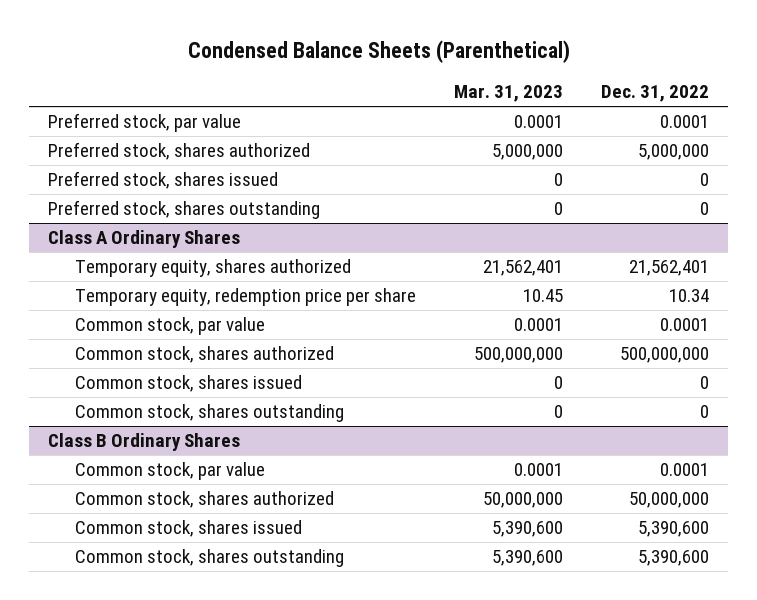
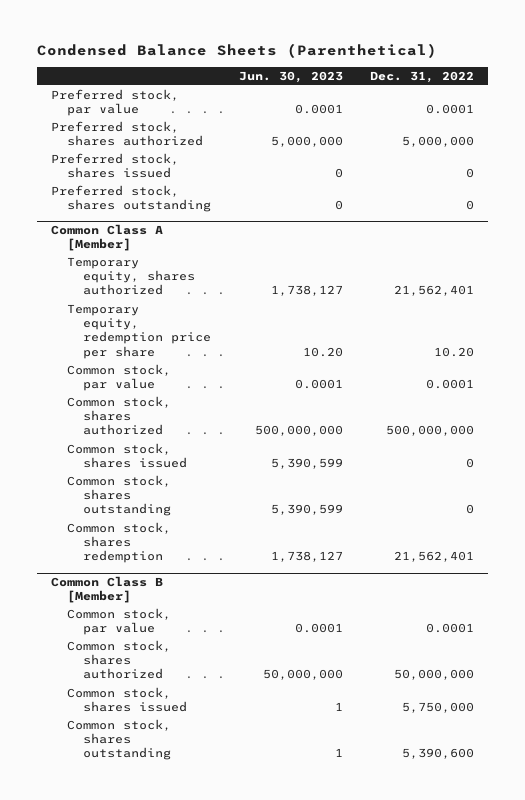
[454,85,564,103] Mar. 31, 2023 -> none
none -> [238,70,343,83] Jun. 30, 2023
[48,230,241,249] Class A Ordinary Shares -> [50,224,163,252] Common Class A [Member]
[669,289,710,303] 10.34 -> [434,346,475,357] 10.20
none -> [66,522,171,564] Common stock, shares redemption
[48,433,241,452] Class B Ordinary Shares -> [50,576,163,604] Common Class B [Member]
[638,521,710,538] 5,390,600 -> [402,702,475,714] 5,750,000

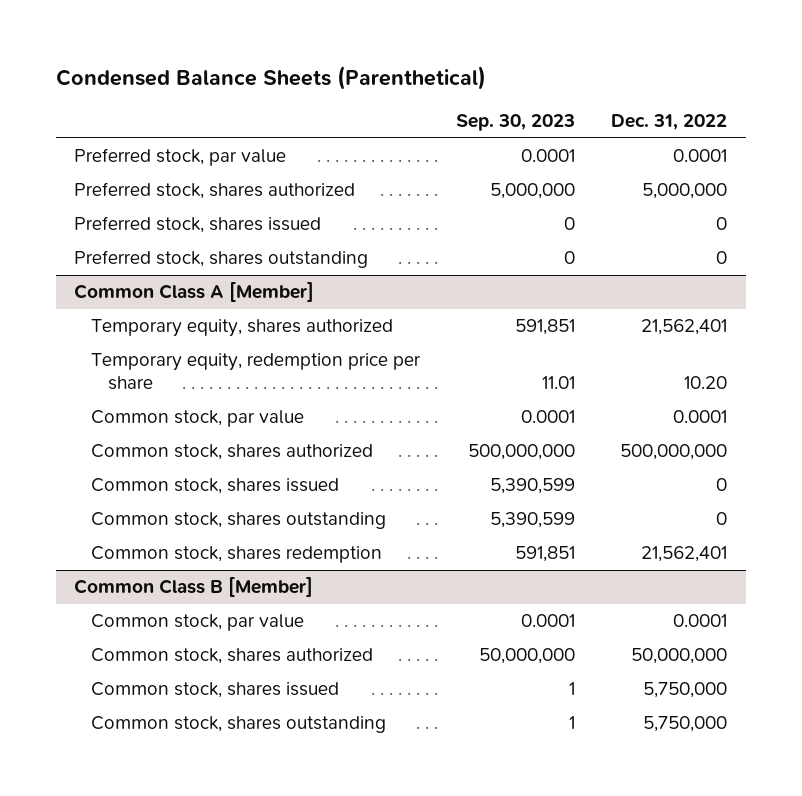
[238,70,343,83] Jun. 30, 2023 -> none
none -> [456,114,576,132] Sep. 30, 2023
[402,748,475,760] 5,390,600 -> [643,716,728,733] 5,750,000

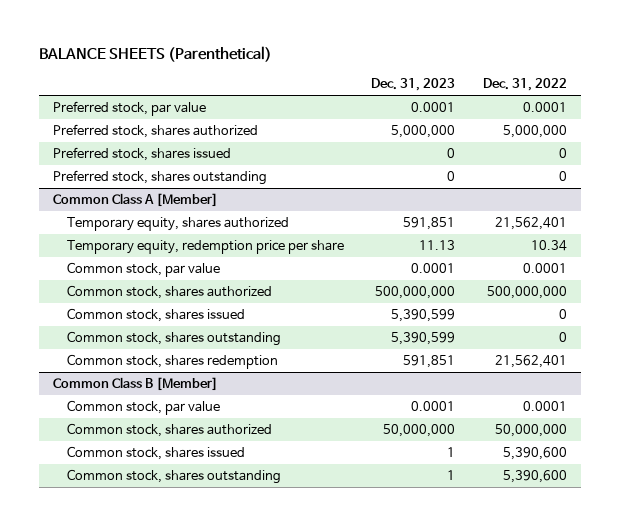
[56,66,487,91] Condensed Balance Sheets (Parenthetical) -> [38,45,272,62] BALANCE SHEETS (Parenthetical)
[456,114,576,132] Sep. 30, 2023 -> none
none -> [371,78,456,92] Dec. 31, 2023
[684,376,728,390] 10.20 -> [530,240,567,252] 10.34
[643,682,728,699] 5,750,000 -> [502,447,567,461] 5,390,600
[643,716,728,733] 5,750,000 -> [502,470,567,484] 5,390,600

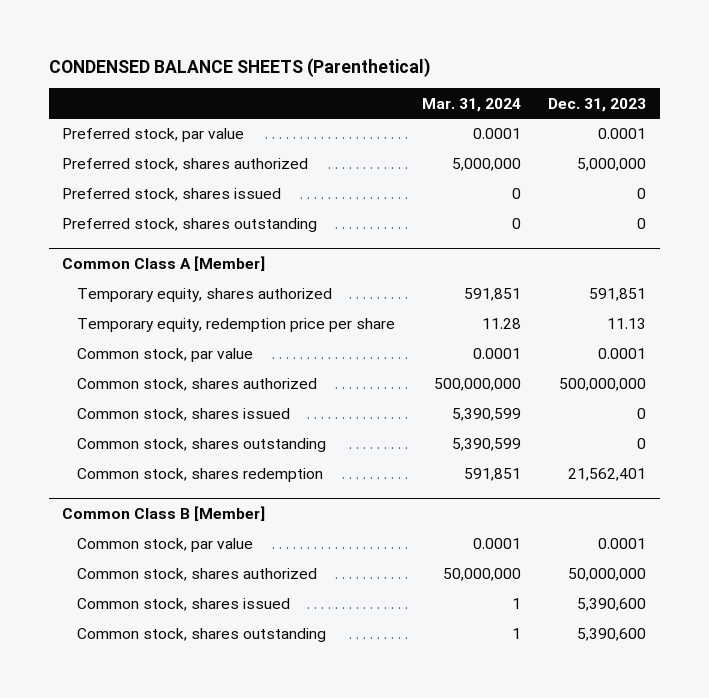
[38,45,272,62] BALANCE SHEETS (Parenthetical) -> [48,57,431,77] CONDENSED BALANCE SHEETS (Parenthetical)
[482,78,567,92] Dec. 31, 2022 -> none
none -> [422,97,522,112] Mar. 31, 2024
[391,309,456,323] 5,390,599 -> [637,408,647,420] 0
[391,332,456,346] 5,390,599 -> [637,438,647,450] 0
[403,355,456,369] 591,851 -> [568,468,647,482] 21,562,401
[447,447,456,458] 1 -> [577,598,647,612] 5,390,600
[447,470,456,481] 1 -> [577,628,647,642] 5,390,600

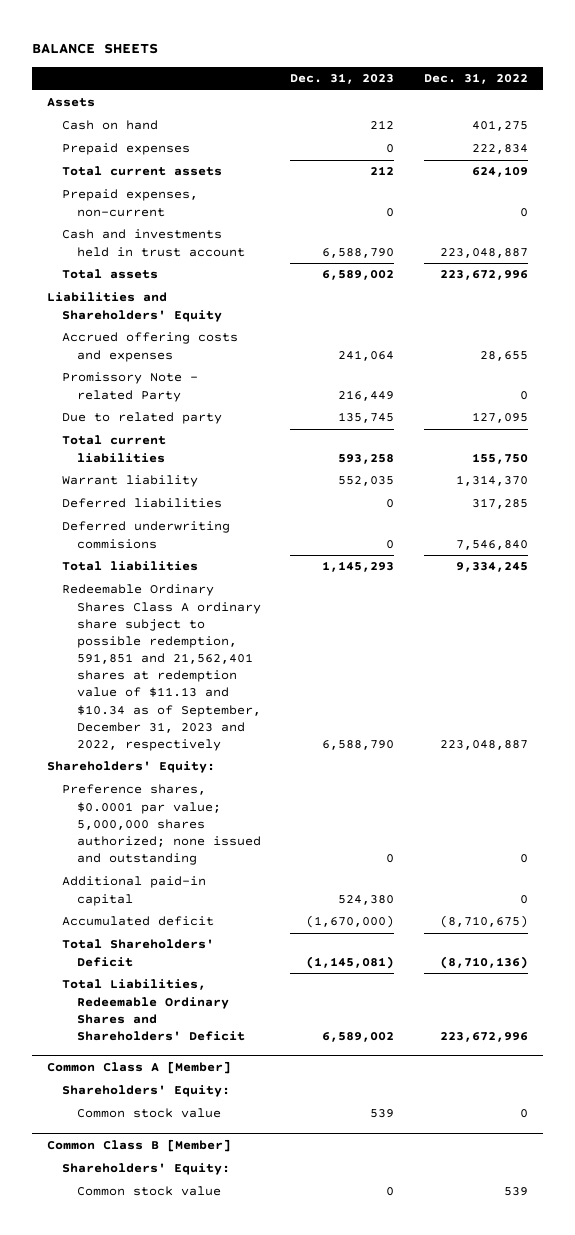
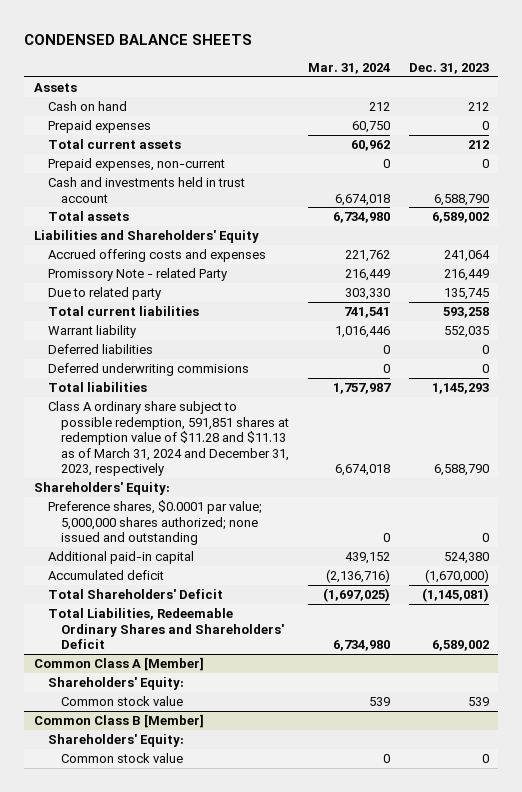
[32,43,159,55] BALANCE SHEETS -> [24,33,253,45] CONDENSED BALANCE SHEETS
[423,73,528,85] Dec. 31, 2022 -> none
none -> [308,63,391,75] Mar. 31, 2024
[61,584,261,751] Redeemable Ordinary Shares Class A ordinary share subject to possible redemption, 591,851 and 21,562,401 shares at redemption value of $11.13 and $10.34 as of September, December 31, 2023 and 2022, respectively -> [47,401,290,477] Class A ordinary share subject to possible redemption, 591,851 shares at redemption value of $11.28 and $11.13 as of March 31, 2024 and December 31, 2023, respectively

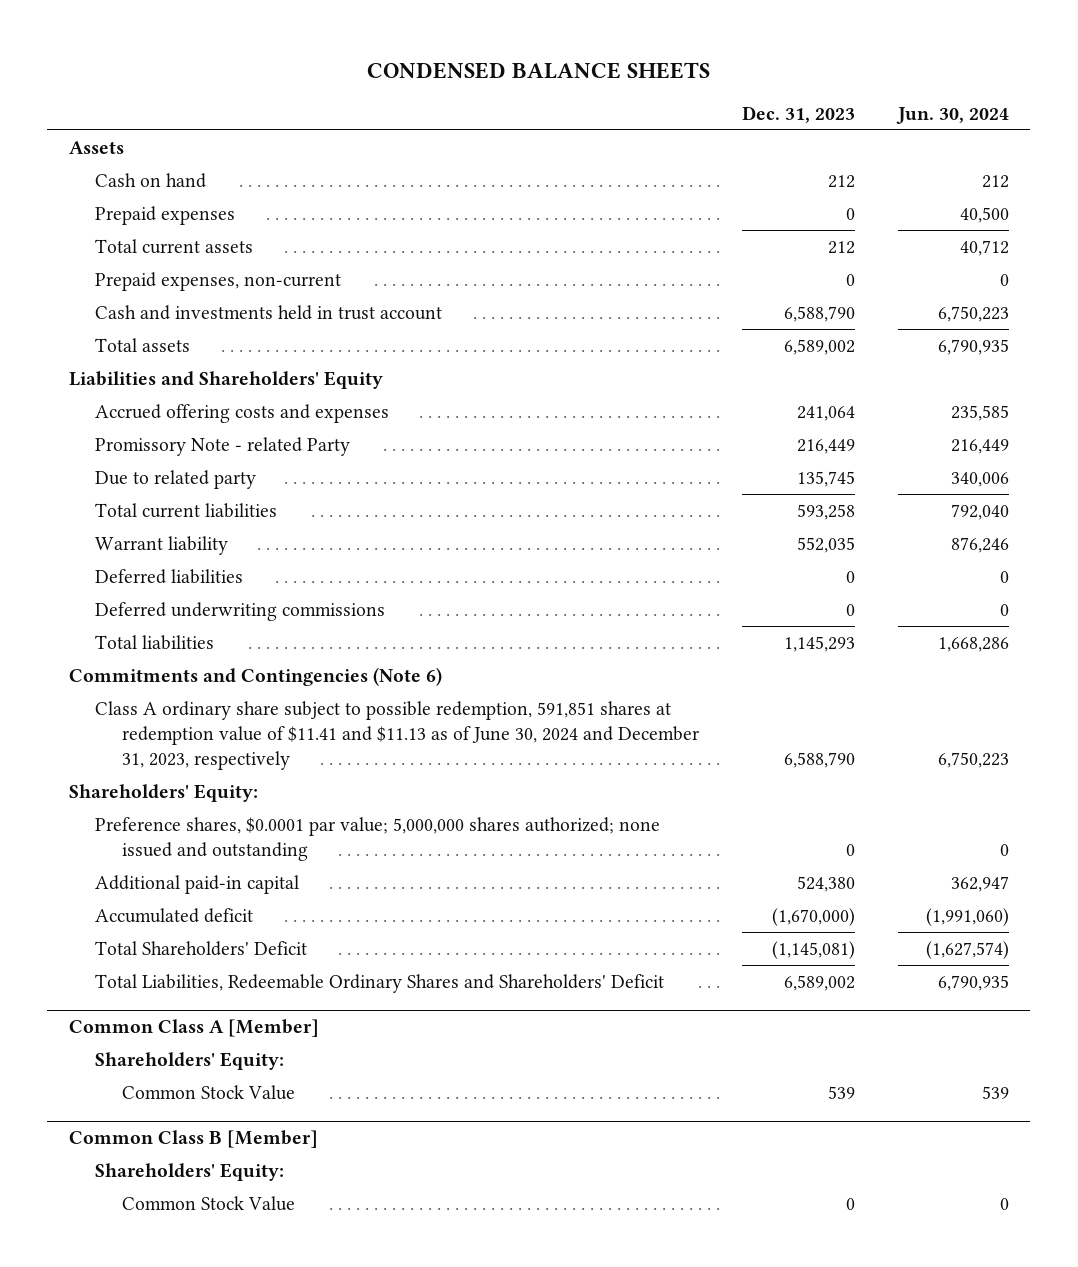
[308,63,391,75] Mar. 31, 2024 -> none
none -> [895,106,1009,124] Jun. 30, 2024
[47,363,249,377] Deferred underwriting commisions -> [95,601,386,621] Deferred underwriting commissions
none -> [68,666,442,686] Commitments and Contingencies (Note 6)
[47,401,290,477] Class A ordinary share subject to possible redemption, 591,851 shares at redemption value of $11.28 and $11.13 as of March 31, 2024 and December 31, 2023, respectively -> [95,700,699,770] Class A ordinary share subject to possible redemption, 591,851 shares at redemption value of $11.41 and $11.13 as of June 30, 2024 and December 31, 2023, respectively
[61,696,184,707] Common stock value -> [121,1084,295,1100] Common Stock Value
[61,753,184,764] Common stock value -> [121,1195,295,1211] Common Stock Value

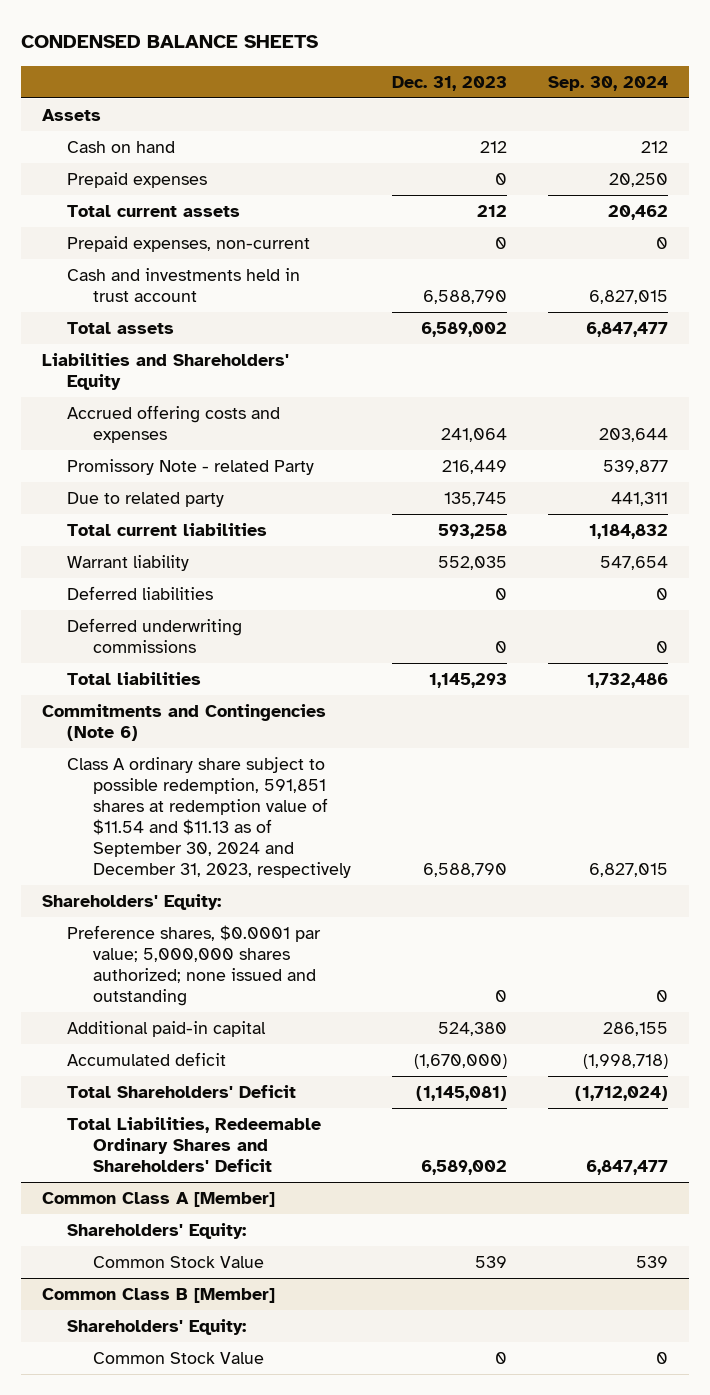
[895,106,1009,124] Jun. 30, 2024 -> none
none -> [548,75,669,91] Sep. 30, 2024
[95,700,699,770] Class A ordinary share subject to possible redemption, 591,851 shares at redemption value of $11.41 and $11.13 as of June 30, 2024 and December 31, 2023, respectively -> [67,757,351,879] Class A ordinary share subject to possible redemption, 591,851 shares at redemption value of $11.54 and $11.13 as of September 30, 2024 and December 31, 2023, respectively

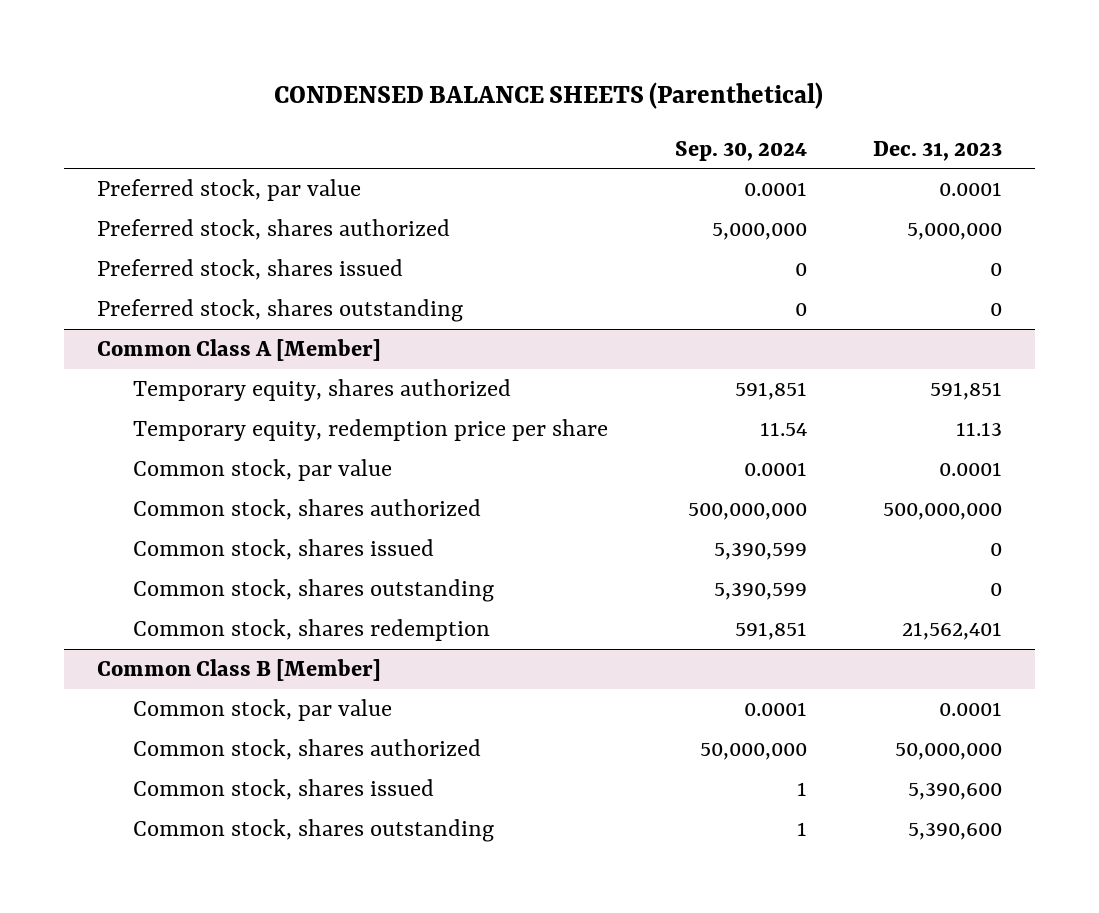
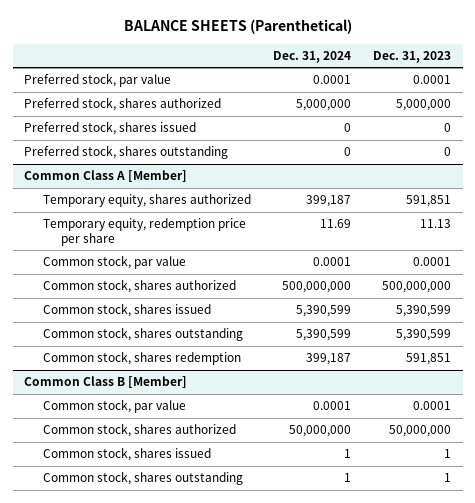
[274,81,824,109] CONDENSED BALANCE SHEETS (Parenthetical) -> [123,19,352,35] BALANCE SHEETS (Parenthetical)
[674,140,807,161] Sep. 30, 2024 -> none
none -> [272,50,351,63] Dec. 31, 2024
[990,543,1003,557] 0 -> [396,305,452,318] 5,390,599
[990,583,1003,597] 0 -> [396,329,452,342] 5,390,599
[902,622,1003,641] 21,562,401 -> [406,353,452,366] 591,851
[908,783,1003,801] 5,390,600 -> [444,449,452,459] 1
[908,823,1003,841] 5,390,600 -> [444,473,452,483] 1

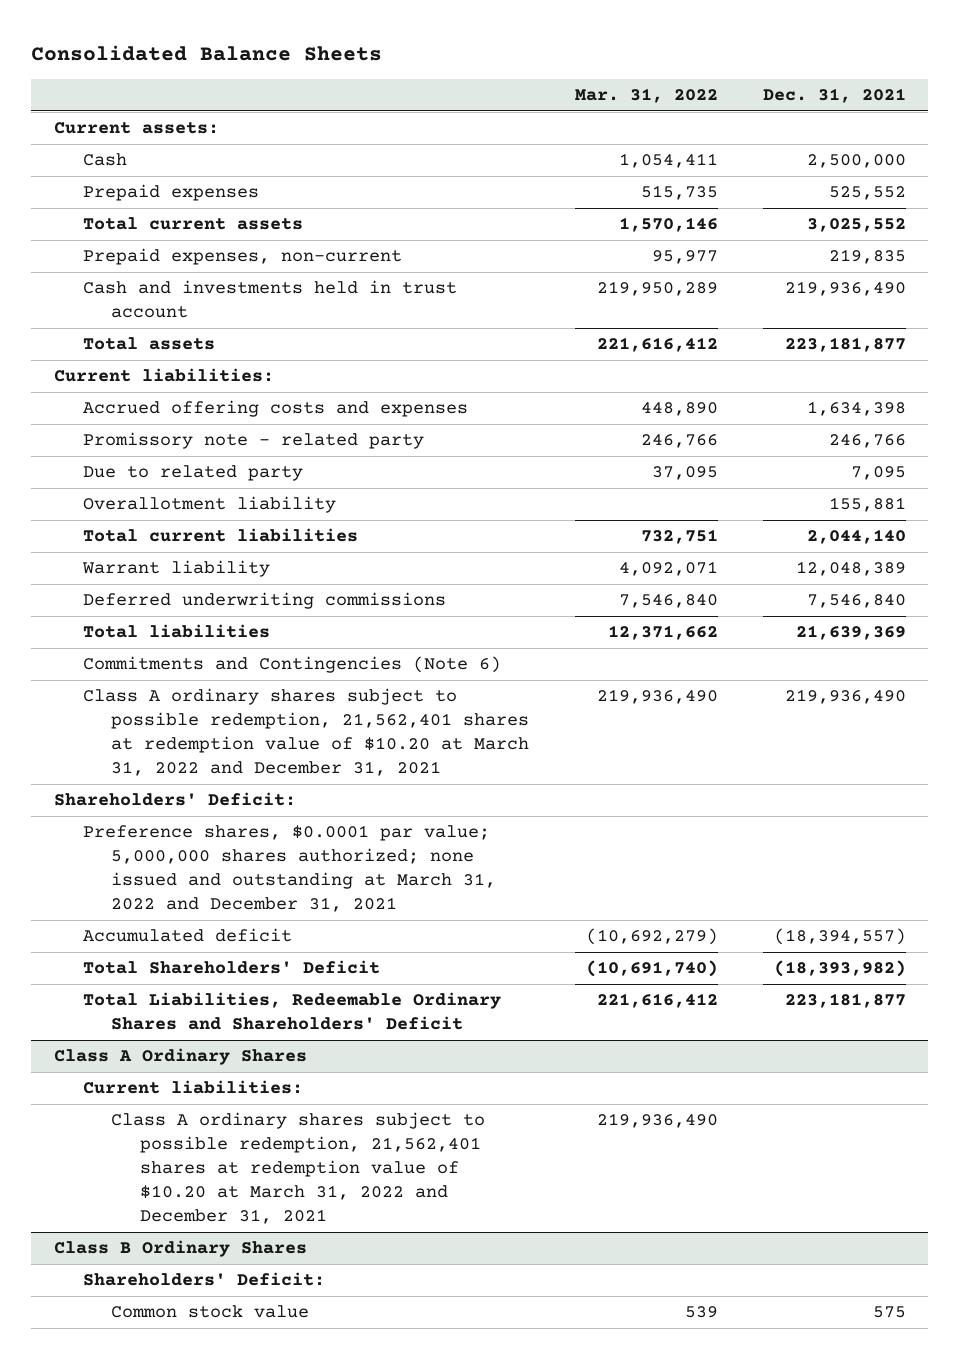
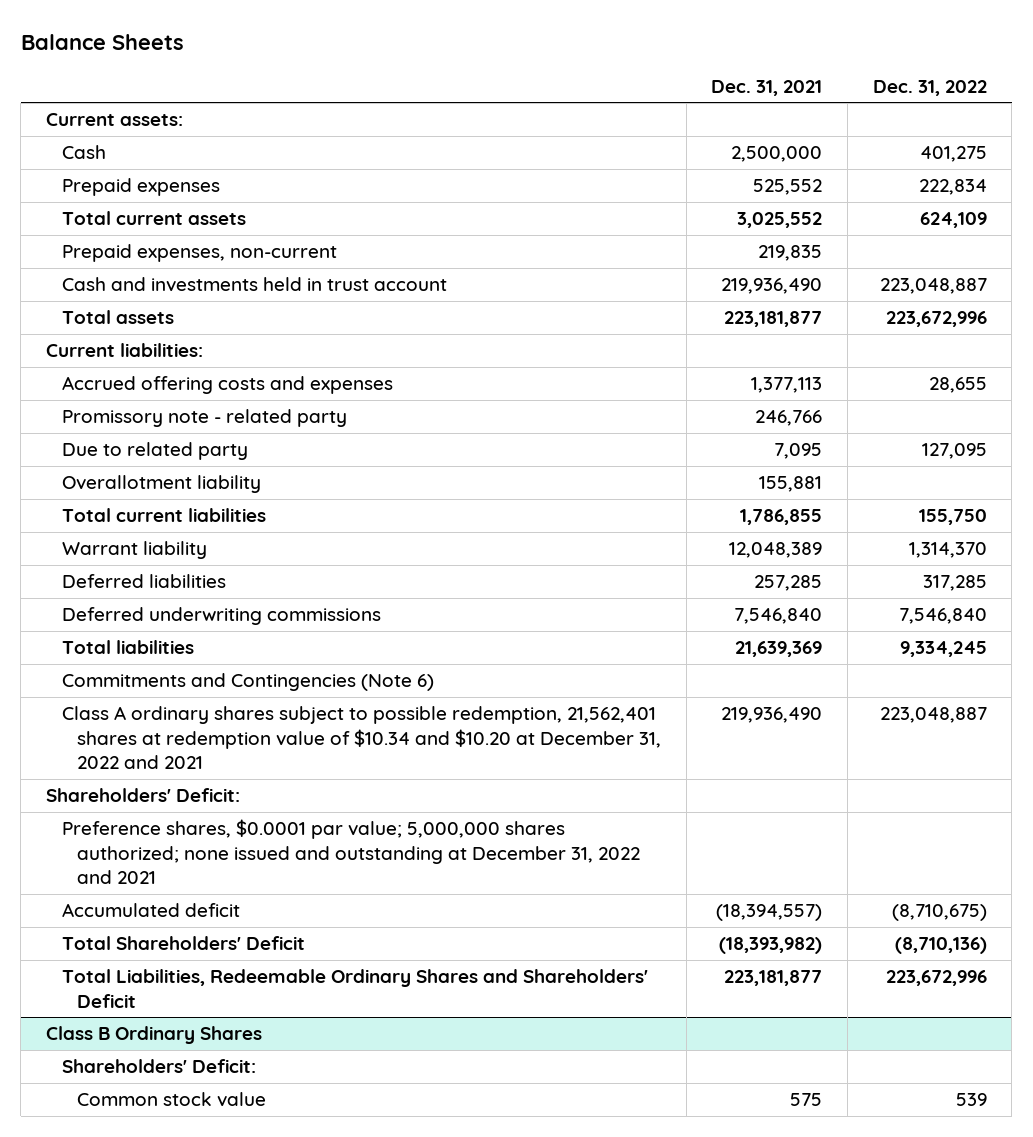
[31,45,383,62] Consolidated Balance Sheets -> [20,34,184,51] Balance Sheets
[574,88,718,104] Mar. 31, 2022 -> none
none -> [872,79,987,96] Dec. 31, 2022
[806,401,906,417] 1,634,398 -> [751,377,823,394] 1,377,113
[806,529,906,545] 2,044,140 -> [740,509,823,526] 1,786,855
none -> [61,574,226,589] Deferred liabilities
[82,688,530,777] Class A ordinary shares subject to possible redemption, 21,562,401 shares at redemption value of $10.20 at March 31, 2022 and December 31, 2021 -> [61,706,662,770] Class A ordinary shares subject to possible redemption, 21,562,401 shares at redemption value of $10.34 and $10.20 at December 31, 2022 and 2021
[82,825,497,913] Preference shares, $0.0001 par value; 5,000,000 shares authorized; none issued and outstanding at March 31, 2022 and December 31, 2021 -> [61,819,641,885] Preference shares, $0.0001 par value; 5,000,000 shares authorized; none issued and outstanding at December 31, 2022 and 2021
[53,1048,307,1066] Class A Ordinary Shares -> none
[82,1080,303,1095] Current liabilities: -> none
[111,1112,486,1225] Class A ordinary shares subject to possible redemption, 21,562,401 shares at redemption value of $10.20 at March 31, 2022 and December 31, 2021 -> none

